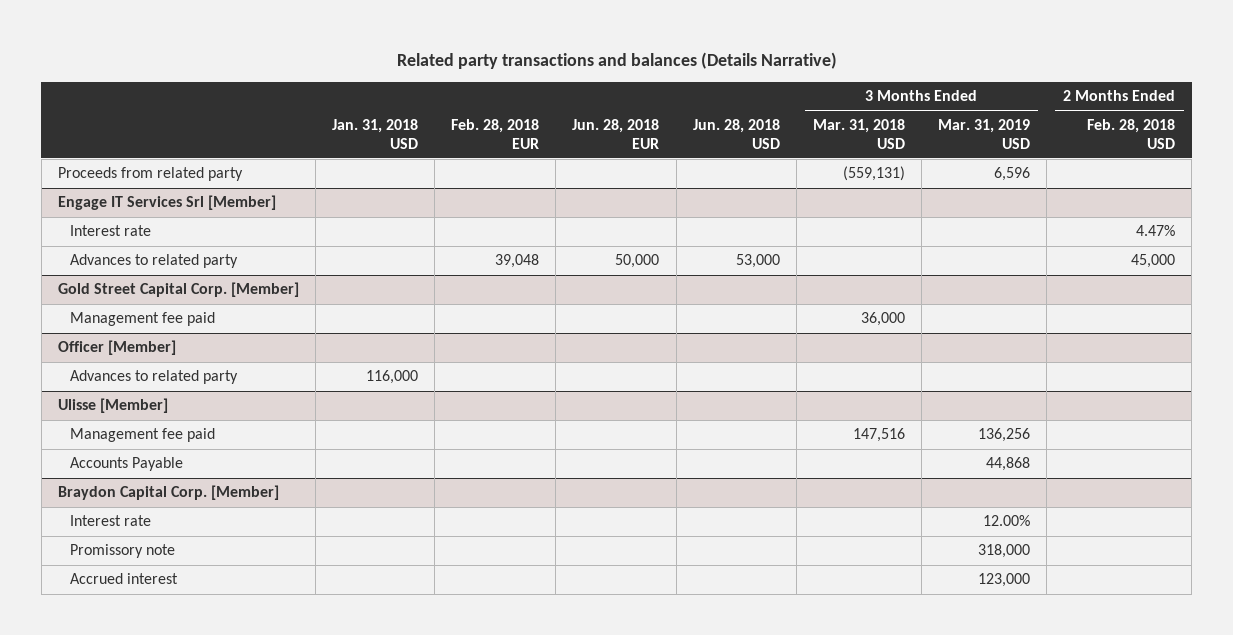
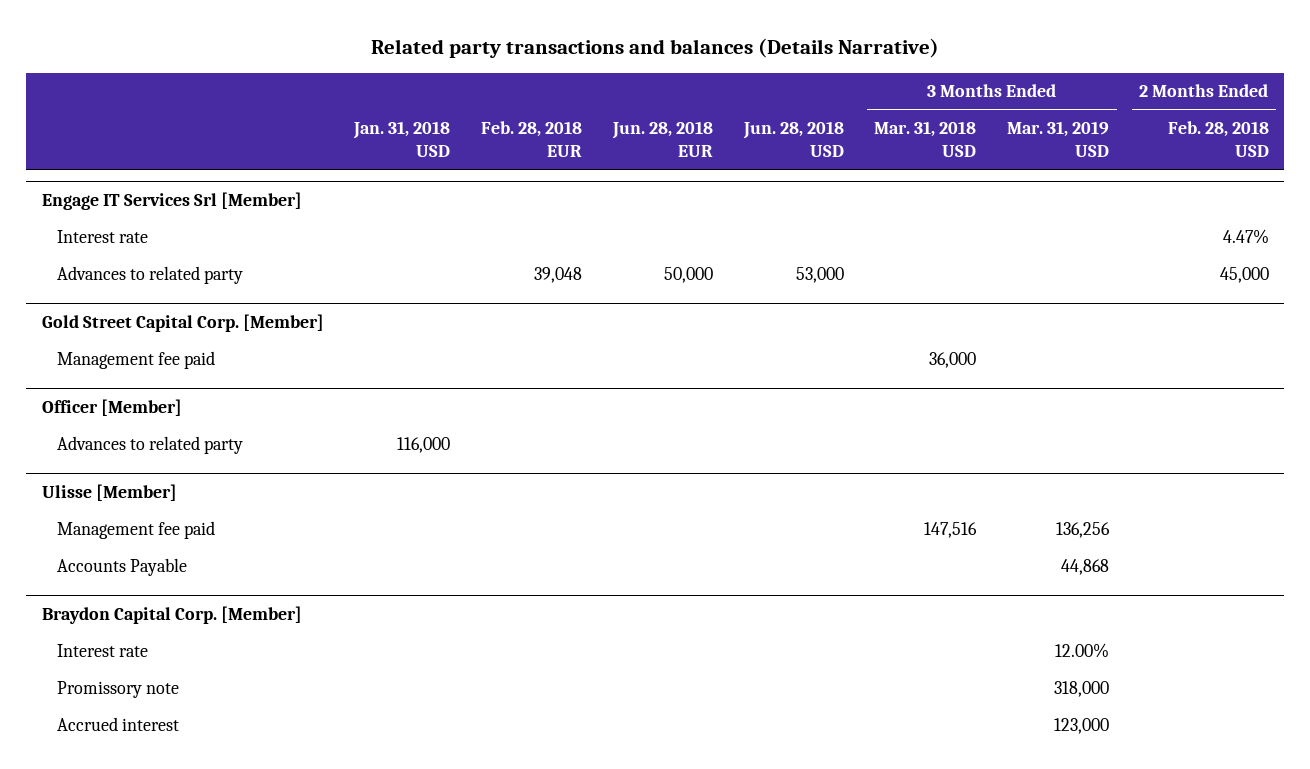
[57,167,243,182] Proceeds from related party -> none

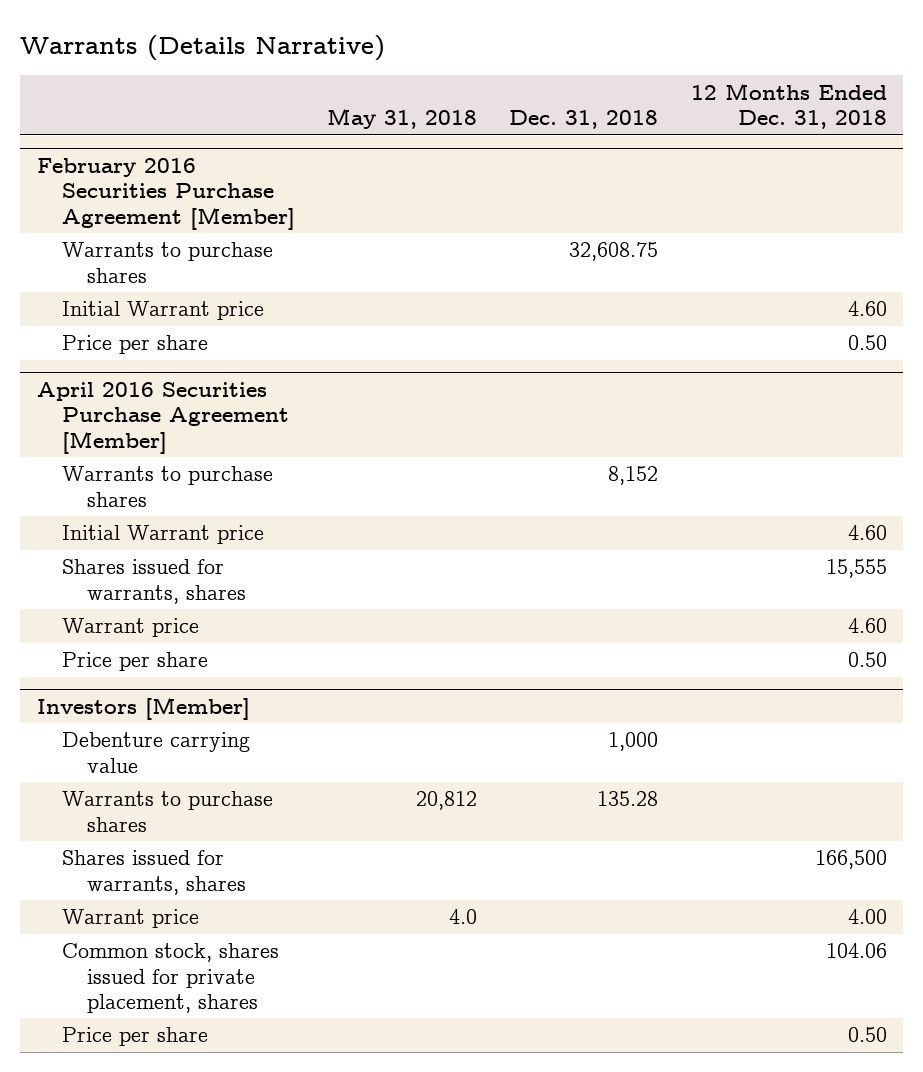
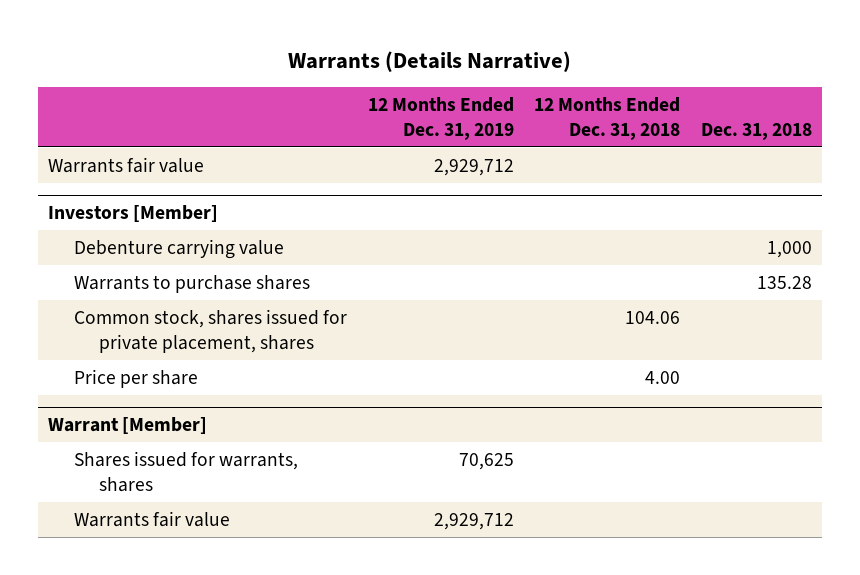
[327,108,478,130] May 31, 2018 -> none
none -> [367,97,514,141] 12 Months Ended Dec. 31, 2019
[36,157,295,230] February 2016 Securities Purchase Agreement [Member] -> none
[61,242,273,283] Warrants to purchase shares -> none
[61,301,264,321] Initial Warrant price -> none
[61,335,208,355] Price per share -> none
[36,381,289,454] April 2016 Securities Purchase Agreement [Member] -> none
[61,466,273,507] Warrants to purchase shares -> none
[61,525,264,545] Initial Warrant price -> none
[61,559,246,604] Shares issued for warrants, shares -> none
[61,618,199,638] Warrant price -> none
[61,652,208,672] Price per share -> none
none -> [48,156,205,173] Warrants fair value
[61,850,246,895] Shares issued for warrants, shares -> none
[61,909,199,929] Warrant price -> none
[847,1027,887,1043] 0.50 -> [645,370,681,384] 4.00
none -> [48,417,208,435] Warrant [Member]
none -> [73,450,298,492] Shares issued for warrants, shares
none -> [73,510,230,527] Warrants fair value

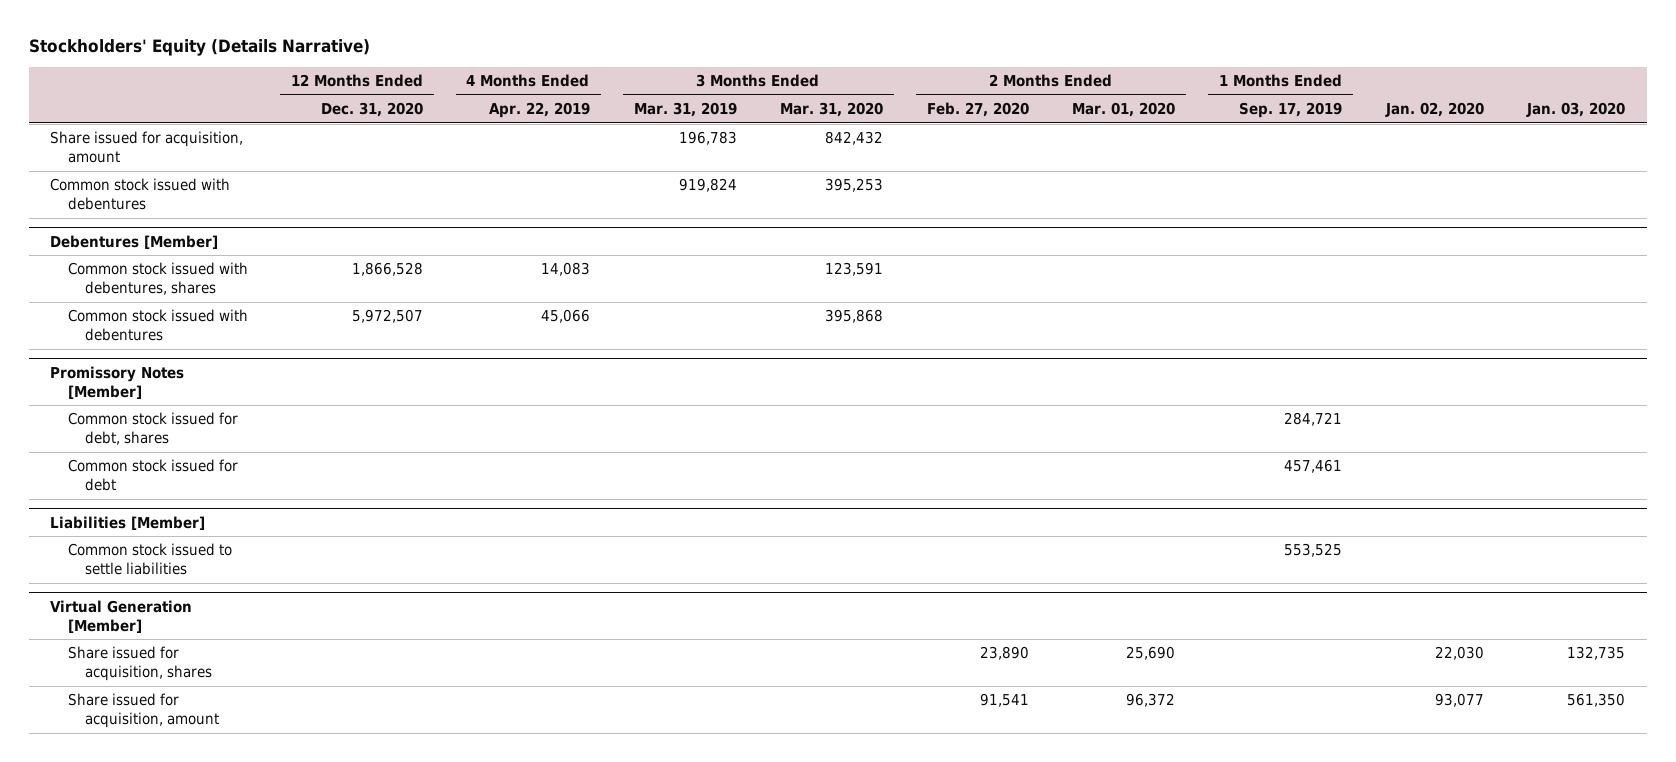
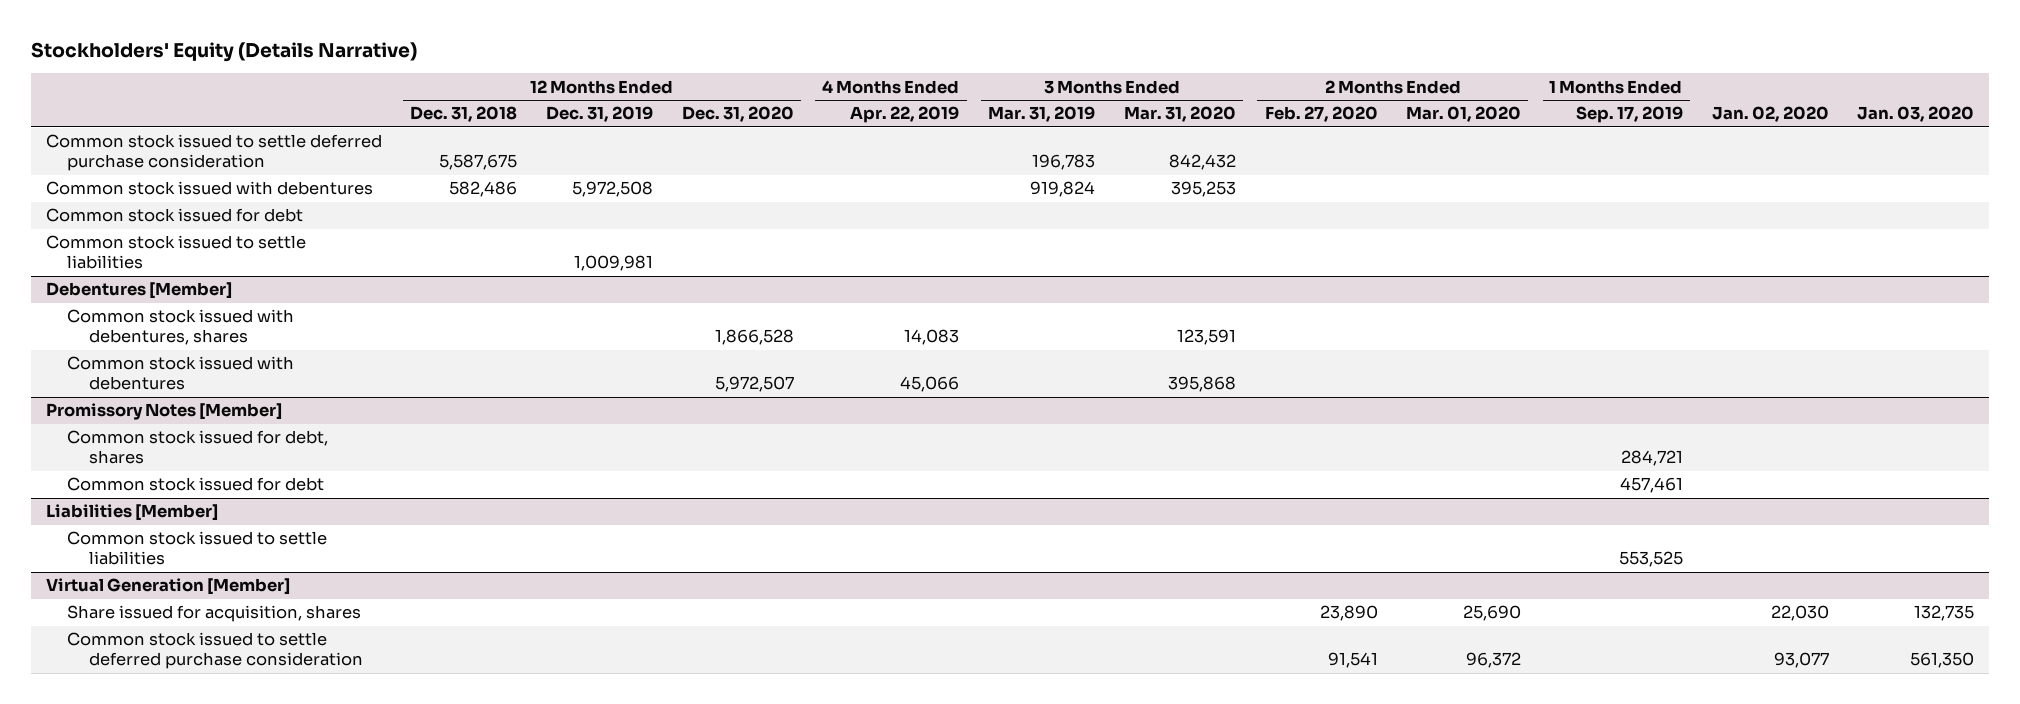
none -> [410,106,518,123] Dec. 31, 2018
none -> [546,106,654,123] Dec. 31, 2019
[50,131,244,164] Share issued for acquisition, amount -> [45,134,382,172] Common stock issued to settle deferred purchase consideration
none -> [45,208,303,223] Common stock issued for debt
none -> [45,235,306,270] Common stock issued to settle liabilities
[67,693,220,729] Share issued for acquisition, amount -> [67,632,364,670] Common stock issued to settle deferred purchase consideration

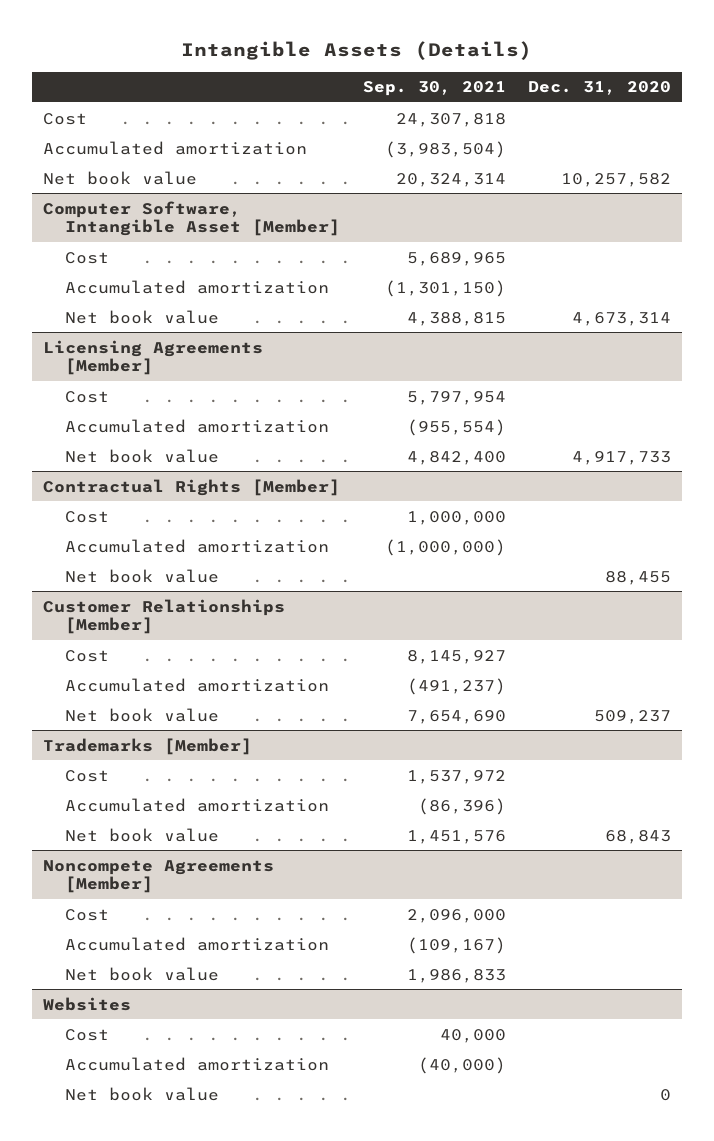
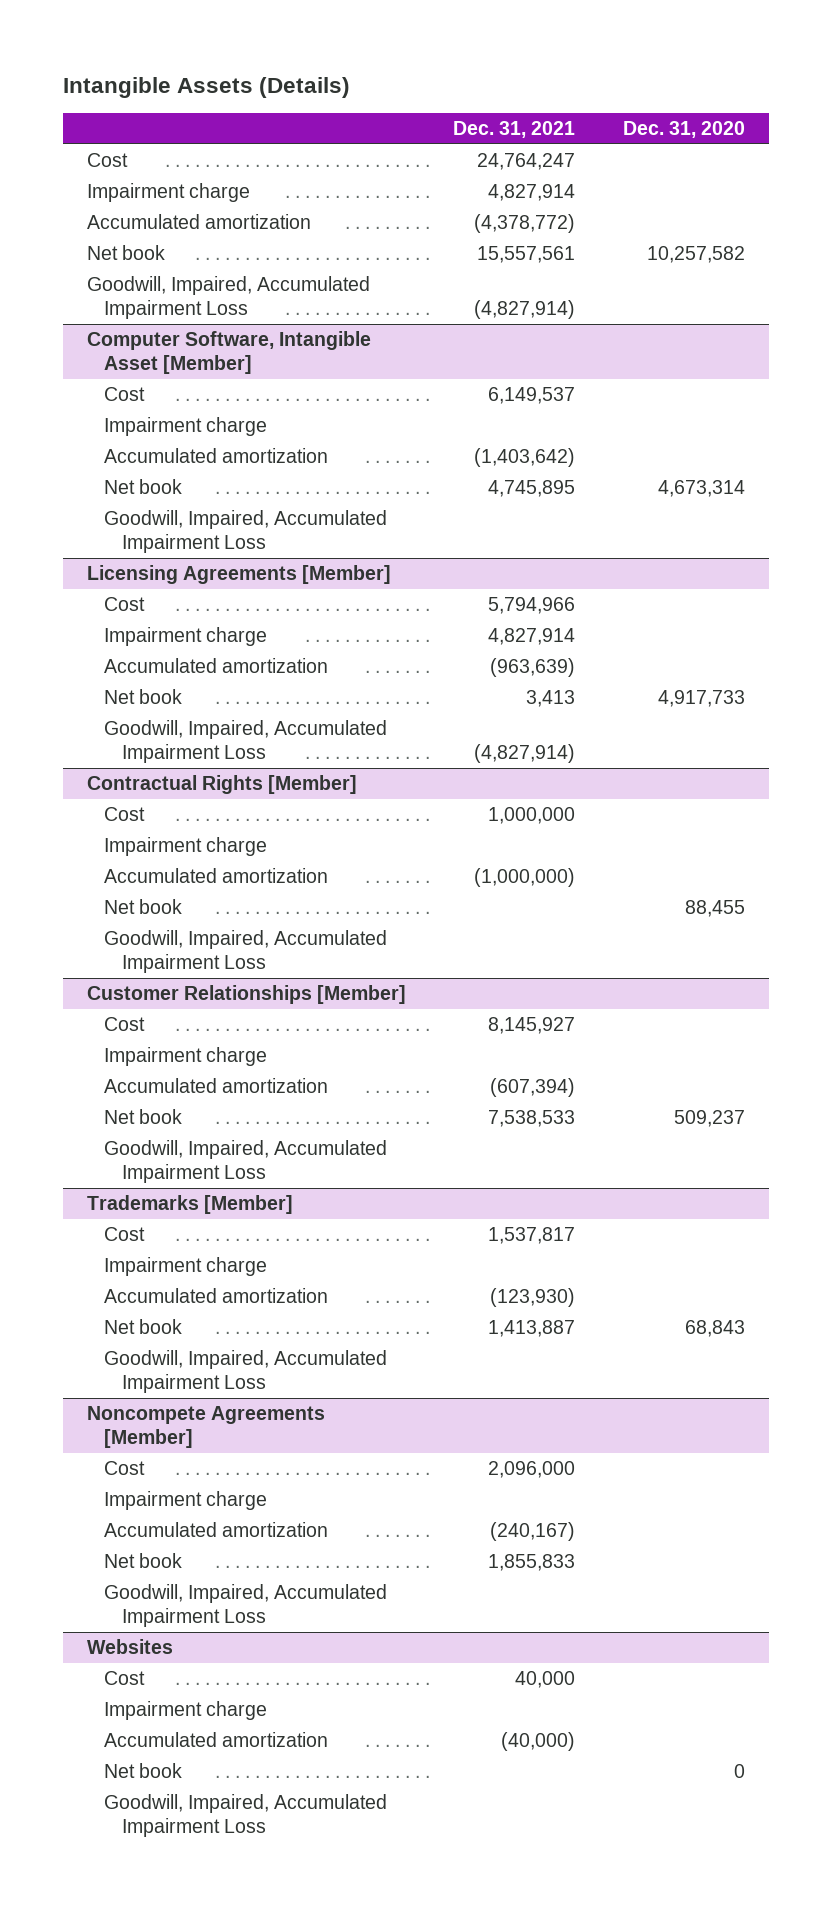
[362,81,506,97] Sep. 30, 2021 -> none
none -> [453,120,576,138] Dec. 31, 2021
none -> [86,183,250,203] Impairment charge
[42,170,197,185] Net book value -> [86,245,165,261] Net book
none -> [86,276,370,320] Goodwill, Impaired, Accumulated Impairment Loss
none -> [104,417,268,437] Impairment charge
[65,309,220,324] Net book value -> [104,479,183,495] Net book
none -> [104,510,388,554] Goodwill, Impaired, Accumulated Impairment Loss
none -> [104,627,268,647] Impairment charge
[65,448,220,463] Net book value -> [104,689,183,705] Net book
none -> [104,720,388,764] Goodwill, Impaired, Accumulated Impairment Loss
none -> [104,837,268,857] Impairment charge
[65,568,220,583] Net book value -> [104,899,183,915] Net book
none -> [104,930,388,974] Goodwill, Impaired, Accumulated Impairment Loss
none -> [104,1047,268,1067] Impairment charge
[65,707,220,722] Net book value -> [104,1109,183,1125] Net book
none -> [104,1140,388,1184] Goodwill, Impaired, Accumulated Impairment Loss
none -> [104,1257,268,1277] Impairment charge
[65,827,220,842] Net book value -> [104,1319,183,1335] Net book
none -> [104,1350,388,1394] Goodwill, Impaired, Accumulated Impairment Loss
none -> [104,1491,268,1511] Impairment charge
[65,966,220,981] Net book value -> [104,1553,183,1569] Net book
none -> [104,1584,388,1628] Goodwill, Impaired, Accumulated Impairment Loss
none -> [104,1701,268,1721] Impairment charge
[65,1086,220,1101] Net book value -> [104,1763,183,1779] Net book
none -> [104,1794,388,1838] Goodwill, Impaired, Accumulated Impairment Loss

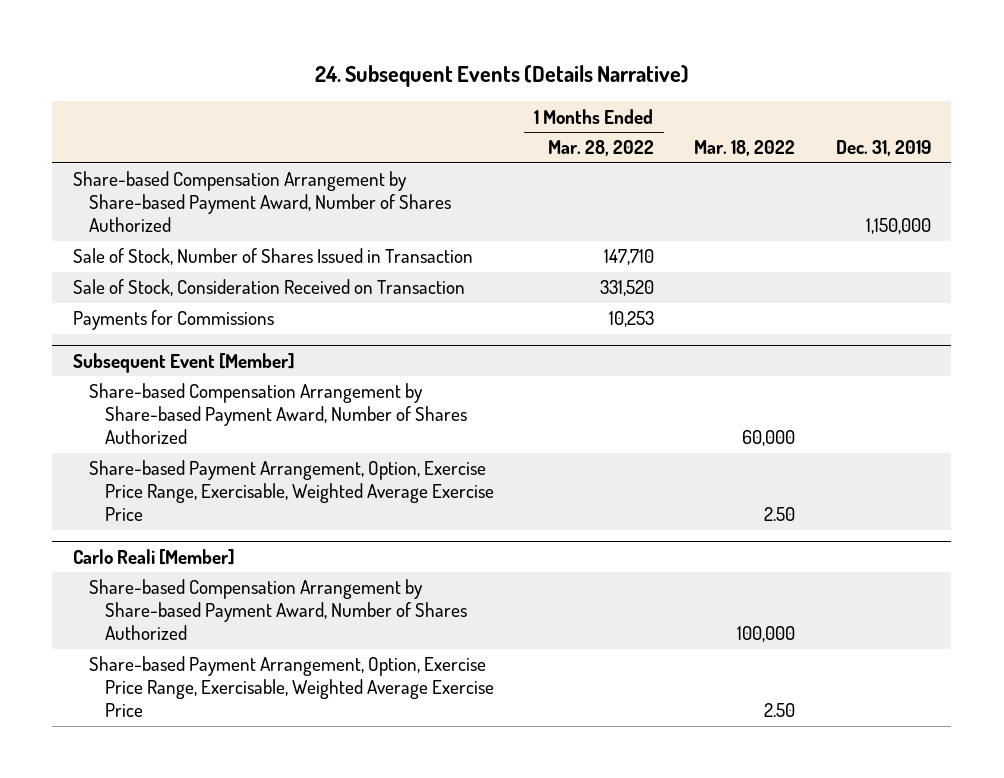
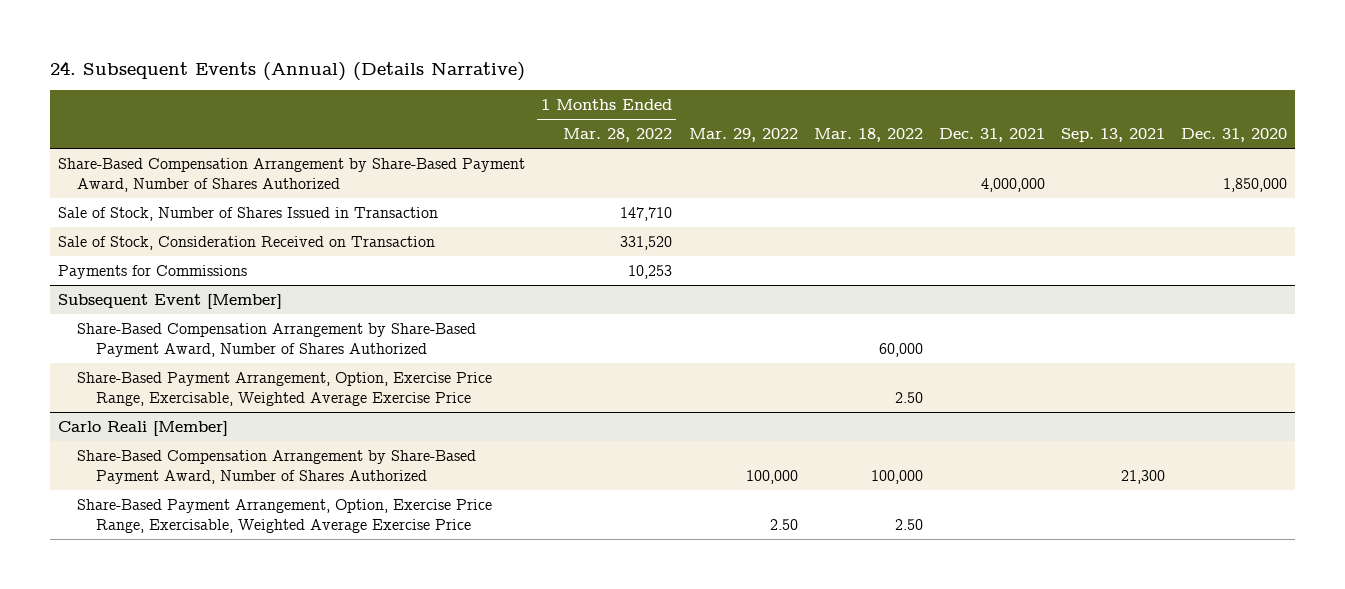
[314,65,689,88] 24. Subsequent Events (Details Narrative) -> [50,60,526,81] 24. Subsequent Events (Annual) (Details Narrative)
[835,140,931,157] Dec. 31, 2019 -> none
none -> [688,128,798,143] Mar. 29, 2022
none -> [938,128,1045,143] Dec. 31, 2021
none -> [1060,128,1165,143] Sep. 13, 2021
none -> [1180,128,1287,143] Dec. 31, 2020
[72,171,451,233] Share-based Compensation Arrangement by Share-based Payment Award, Number of Shares Authorized -> [58,157,526,192] Share-Based Compensation Arrangement by Share-Based Payment Award, Number of Shares Authorized
[88,383,467,445] Share-based Compensation Arrangement by Share-based Payment Award, Number of Shares Authorized -> [77,322,477,357] Share-Based Compensation Arrangement by Share-Based Payment Award, Number of Shares Authorized
[88,460,494,522] Share-based Payment Arrangement, Option, Exercise Price Range, Exercisable, Weighted Average Exercise Price -> [77,371,493,406] Share-Based Payment Arrangement, Option, Exercise Price Range, Exercisable, Weighted Average Exercise Price
[88,579,467,641] Share-based Compensation Arrangement by Share-based Payment Award, Number of Shares Authorized -> [77,449,477,484] Share-Based Compensation Arrangement by Share-Based Payment Award, Number of Shares Authorized
[88,656,494,718] Share-based Payment Arrangement, Option, Exercise Price Range, Exercisable, Weighted Average Exercise Price -> [77,498,493,533] Share-Based Payment Arrangement, Option, Exercise Price Range, Exercisable, Weighted Average Exercise Price

